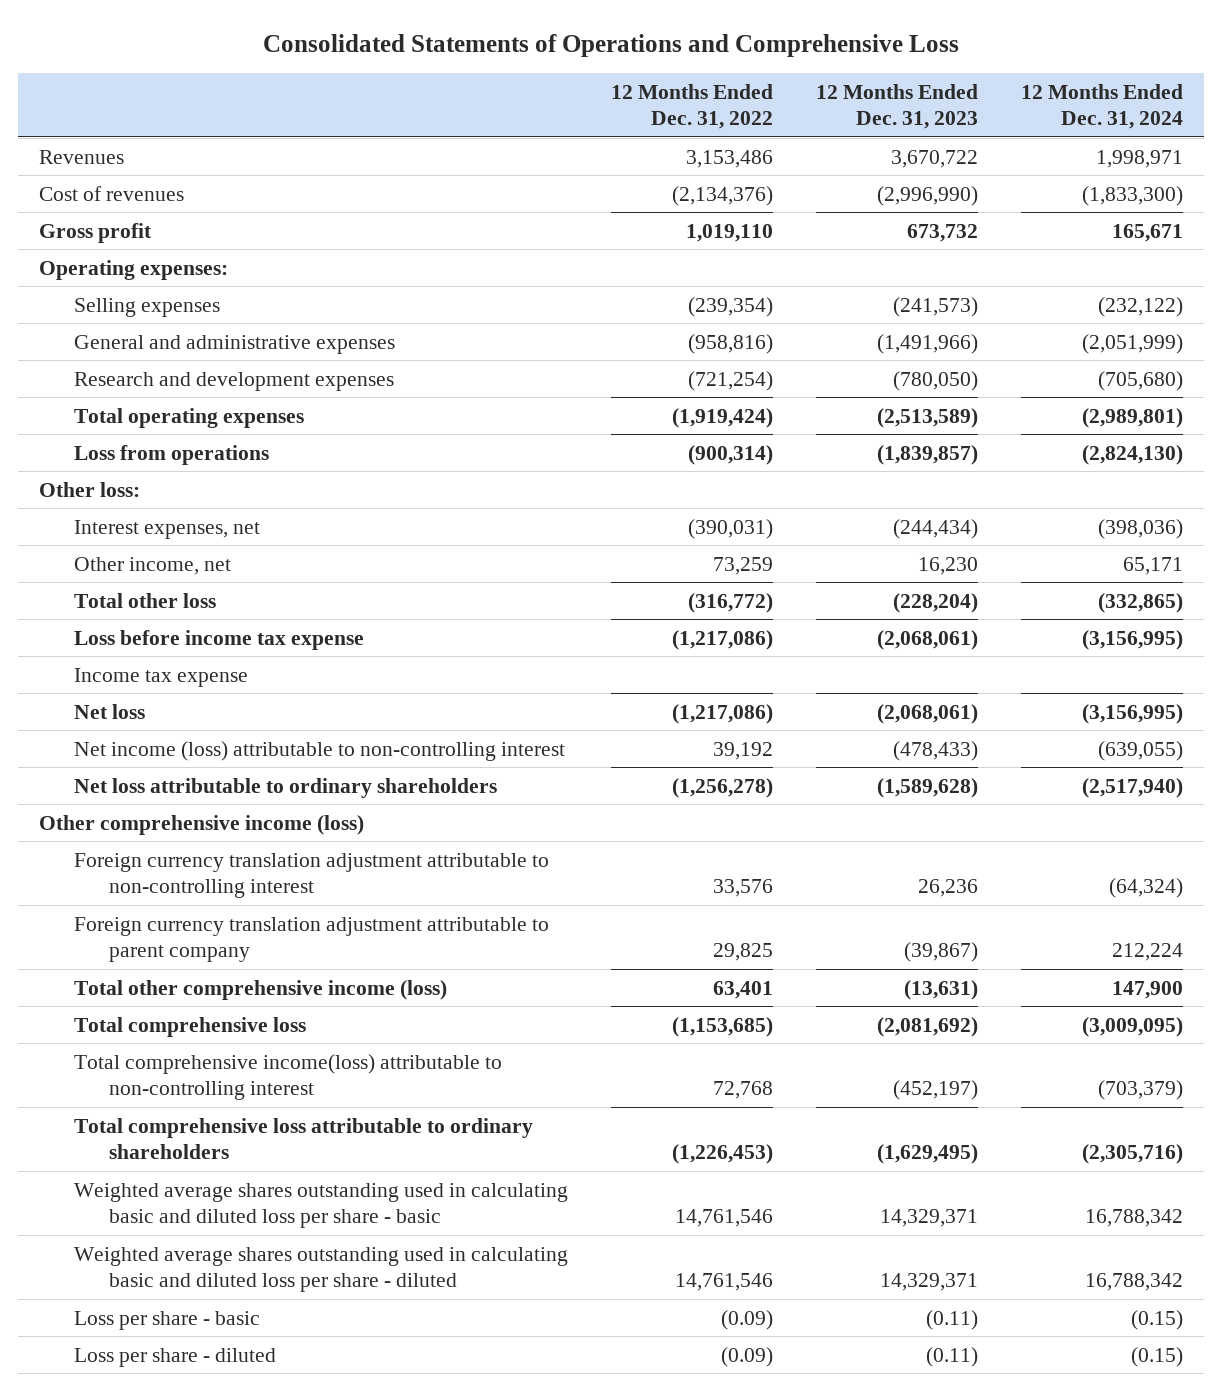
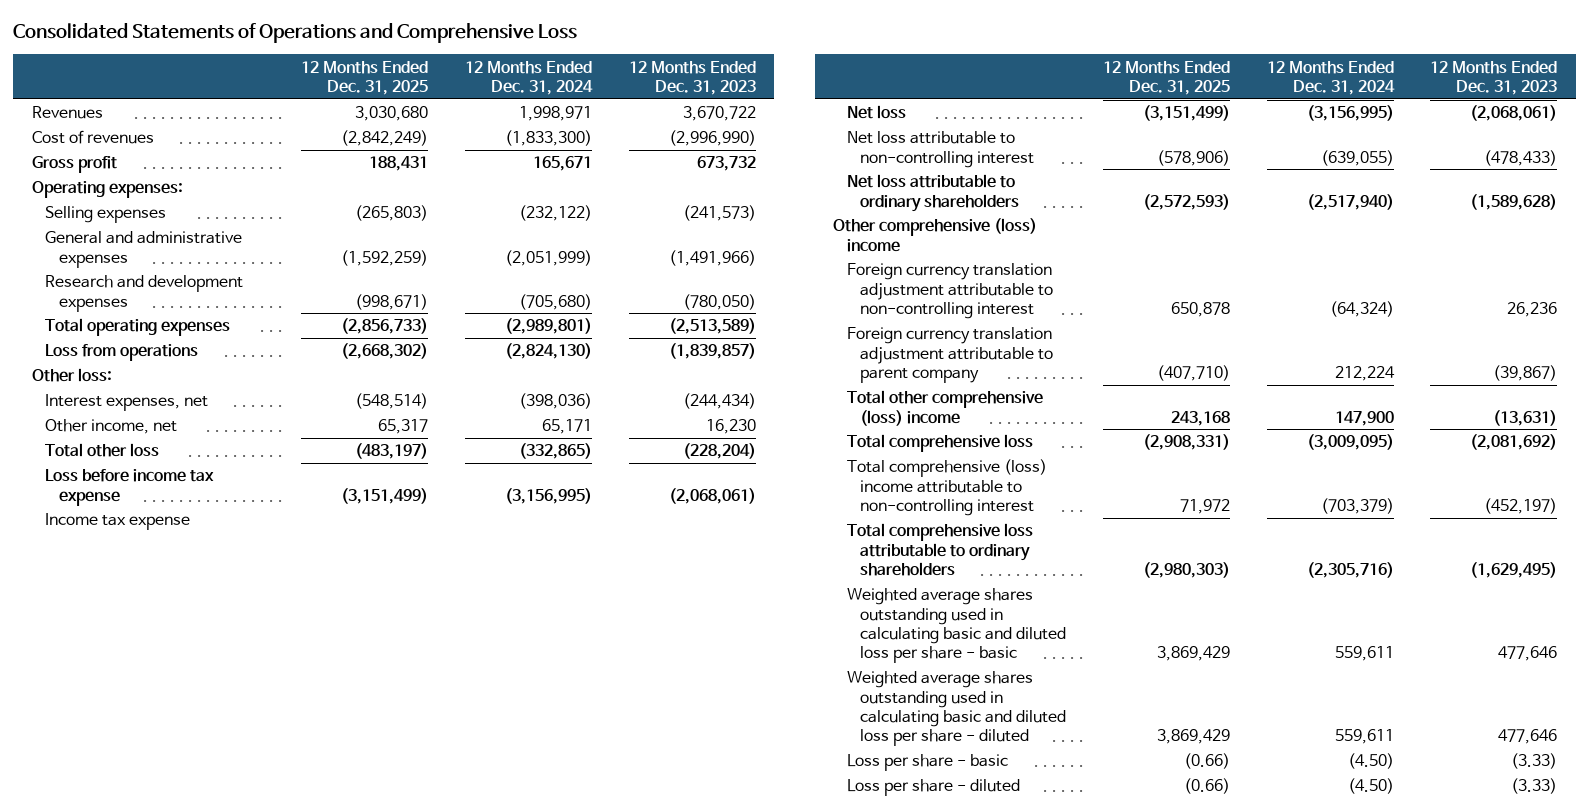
[610,83,773,130] 12 Months Ended Dec. 31, 2022 -> none
none -> [301,60,429,95] 12 Months Ended Dec. 31, 2025
[73,740,565,761] Net income (loss) attributable to non-controlling interest -> [846,131,1035,168] Net loss attributable to non-controlling interest
[39,814,365,835] Other comprehensive income (loss) -> [833,218,1038,252] Other comprehensive (loss) income
[73,979,447,1000] Total other comprehensive income (loss) -> [846,390,1043,426] Total other comprehensive (loss) income
[73,1053,502,1101] Total comprehensive income(loss) attributable to non-controlling interest -> [846,459,1047,516] Total comprehensive (loss) income attributable to non-controlling interest
[879,1209,978,1228] 14,329,371 -> [1498,646,1558,662] 477,646
[1084,1209,1183,1228] 16,788,342 -> [1334,646,1394,662] 559,611
[879,1273,978,1292] 14,329,371 -> [1498,729,1558,745] 477,646
[1084,1273,1183,1292] 16,788,342 -> [1334,729,1394,745] 559,611
[925,1309,978,1330] (0.11) -> [1511,753,1558,770] (3.33)
[1130,1309,1183,1330] (0.15) -> [1347,753,1394,770] (4.50)
[925,1346,978,1367] (0.11) -> [1511,778,1558,795] (3.33)
[1130,1346,1183,1367] (0.15) -> [1347,778,1394,795] (4.50)

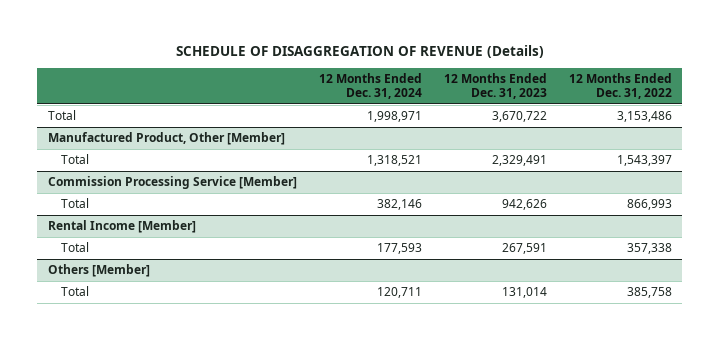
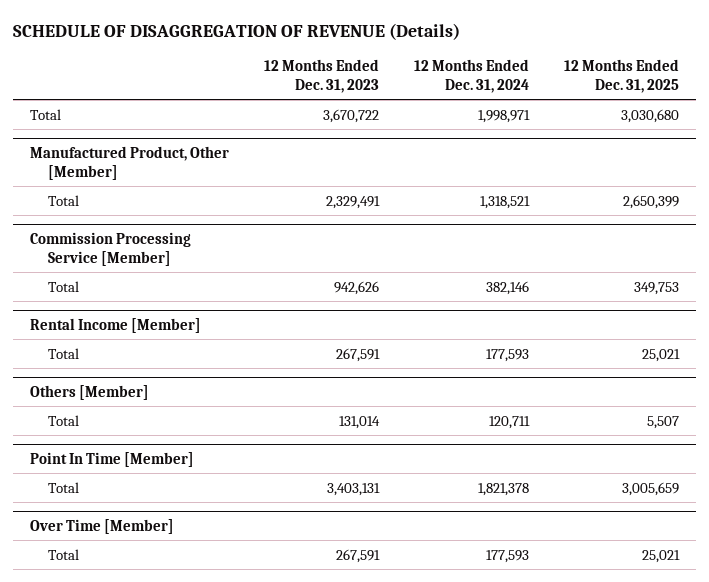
[568,72,672,100] 12 Months Ended Dec. 31, 2022 -> none
none -> [563,59,679,93] 12 Months Ended Dec. 31, 2025
none -> [30,451,195,467] Point In Time [Member]
none -> [47,481,79,493] Total
none -> [30,518,175,534] Over Time [Member]
none -> [47,548,79,560] Total

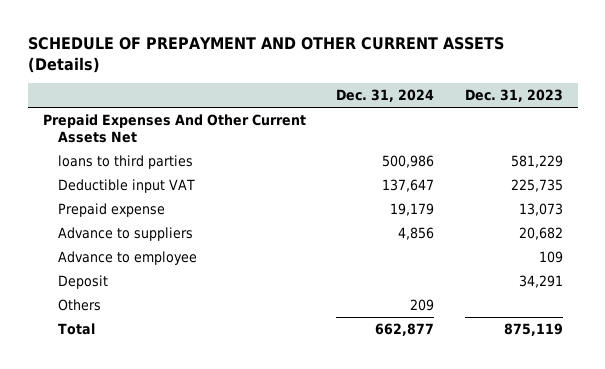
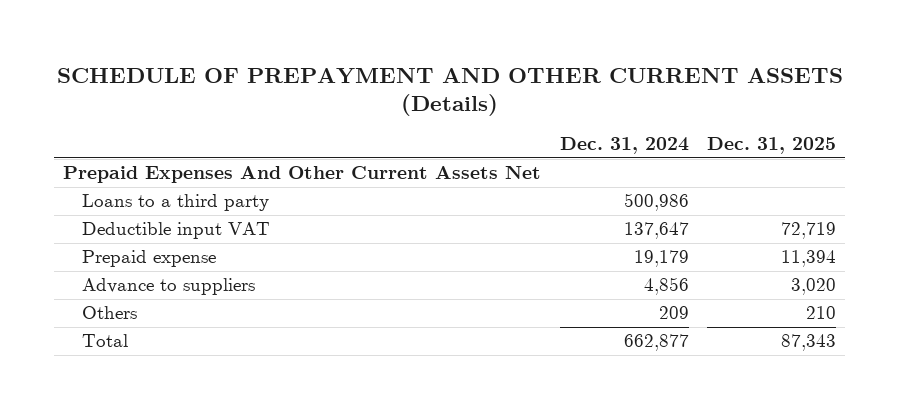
[464,89,563,103] Dec. 31, 2023 -> none
none -> [707,137,837,155] Dec. 31, 2025
[58,154,194,169] loans to third parties -> [82,194,270,212] Loans to a third party
[58,250,198,265] Advance to employee -> none
[58,274,109,289] Deposit -> none

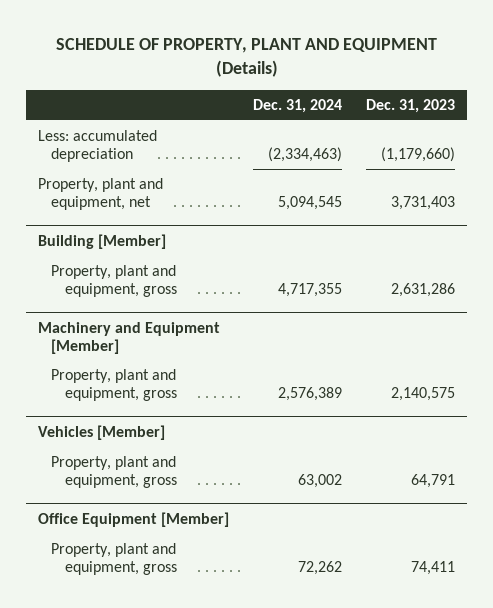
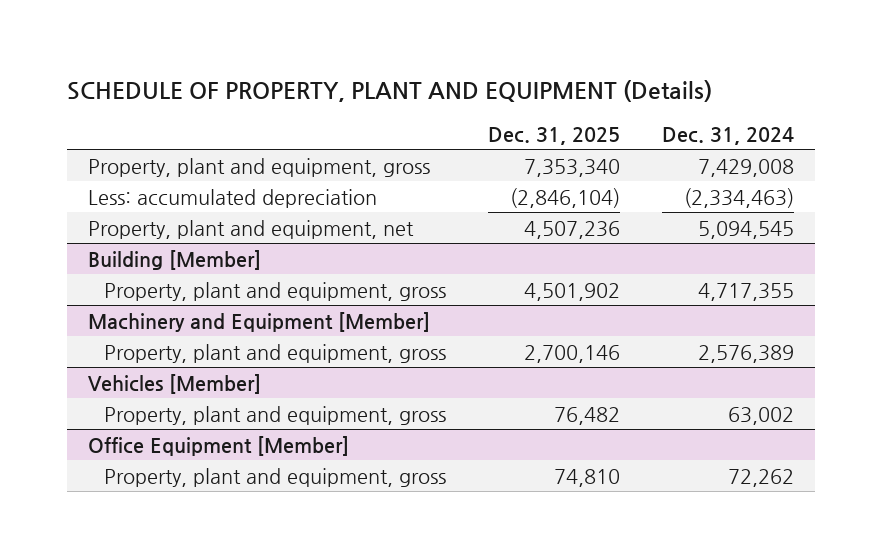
[365,98,455,113] Dec. 31, 2023 -> none
none -> [488,126,621,145] Dec. 31, 2025
none -> [88,157,431,177] Property, plant and equipment, gross

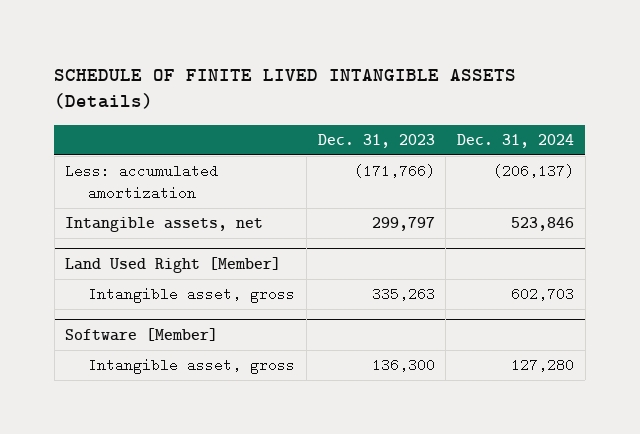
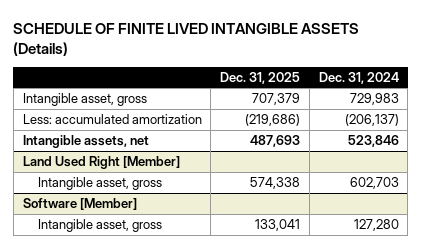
[317,133,435,148] Dec. 31, 2023 -> none
none -> [220,71,301,84] Dec. 31, 2025
none -> [22,93,147,107] Intangible asset, gross

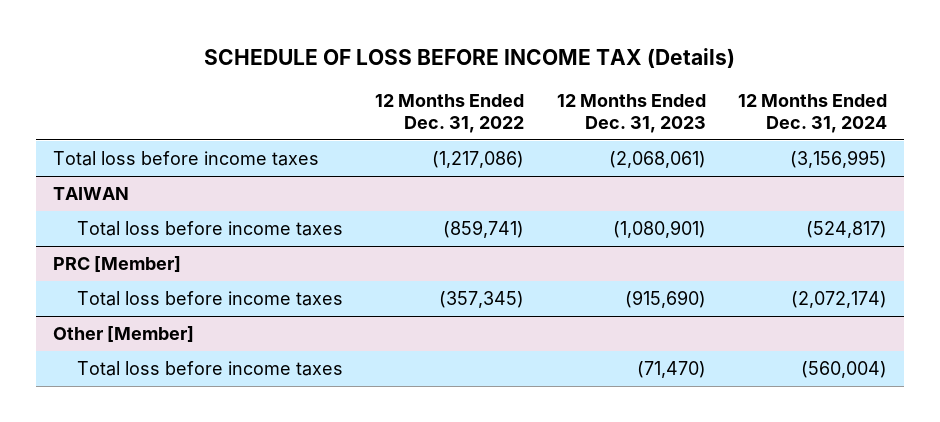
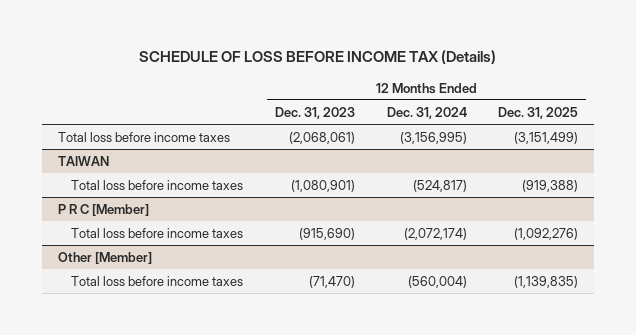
[375,93,525,134] 12 Months Ended Dec. 31, 2022 -> none
none -> [498,106,579,119] Dec. 31, 2025
[52,256,181,274] PRC [Member] -> [57,203,149,216] P R C [Member]

